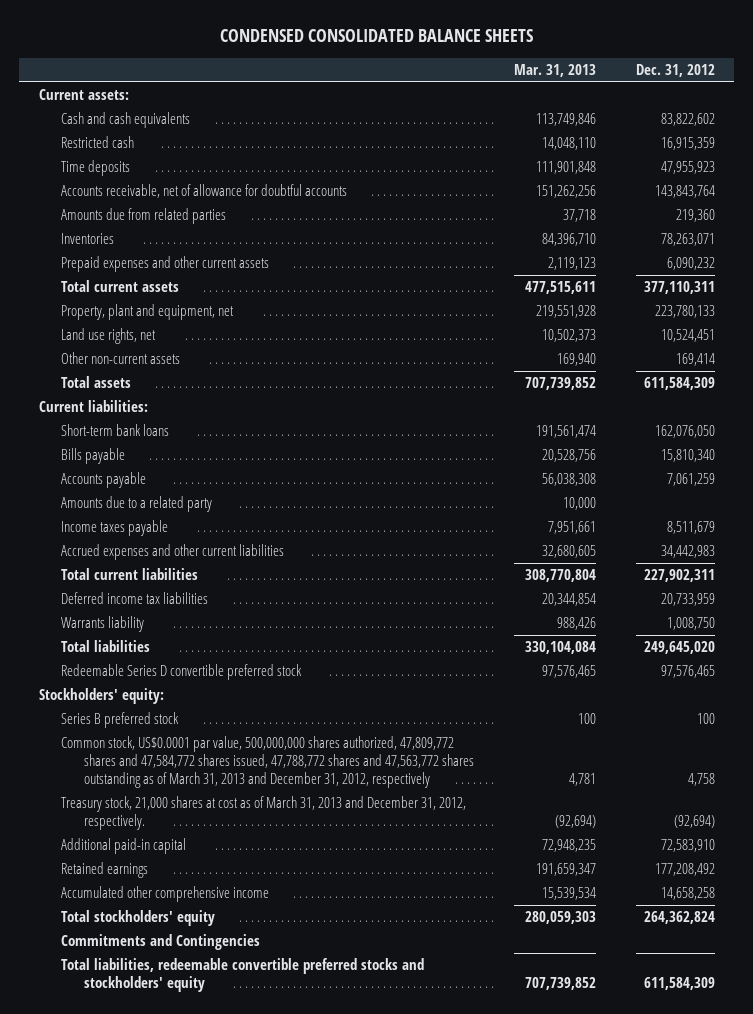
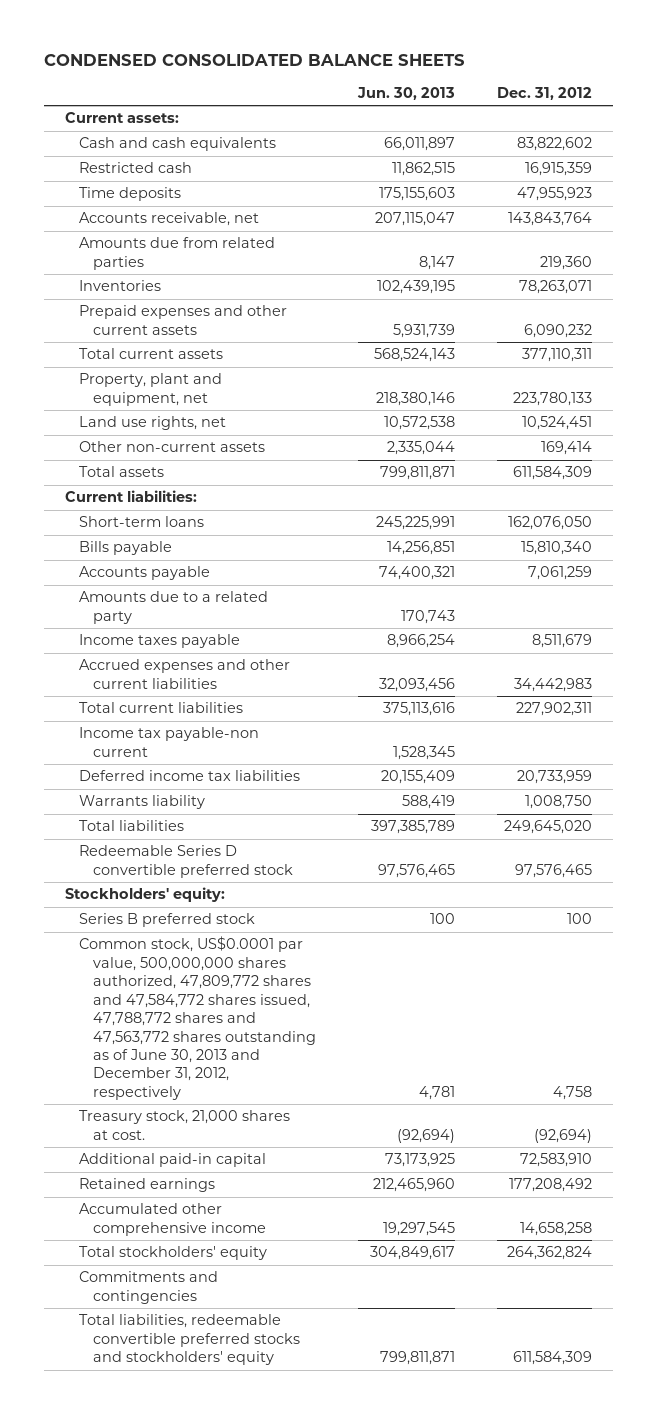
[513,64,596,78] Mar. 31, 2013 -> none
none -> [356,86,455,100] Jun. 30, 2013
[61,184,348,199] Accounts receivable, net of allowance for doubtful accounts -> [78,212,259,227] Accounts receivable, net
[61,424,170,437] Short-term bank loans -> [78,516,204,528] Short-term loans
none -> [78,727,259,757] Income tax payable-non current
[61,736,475,789] Common stock, US$0.0001 par value, 500,000,000 shares authorized, 47,809,772 shares and 47,584,772 shares issued, 47,788,772 shares and 47,563,772 shares outstanding as of March 31, 2013 and December 31, 2012, respectively -> [78,936,316,1100] Common stock, US$0.0001 par value, 500,000,000 shares authorized, 47,809,772 shares and 47,584,772 shares issued, 47,788,772 shares and 47,563,772 shares outstanding as of June 30, 2013 and December 31, 2012, respectively
[61,796,467,831] Treasury stock, 21,000 shares at cost as of March 31, 2013 and December 31, 2012, respectively. -> [78,1110,290,1140] Treasury stock, 21,000 shares at cost.
[61,934,261,951] Commitments and Contingencies -> [78,1271,218,1304] Commitments and contingencies

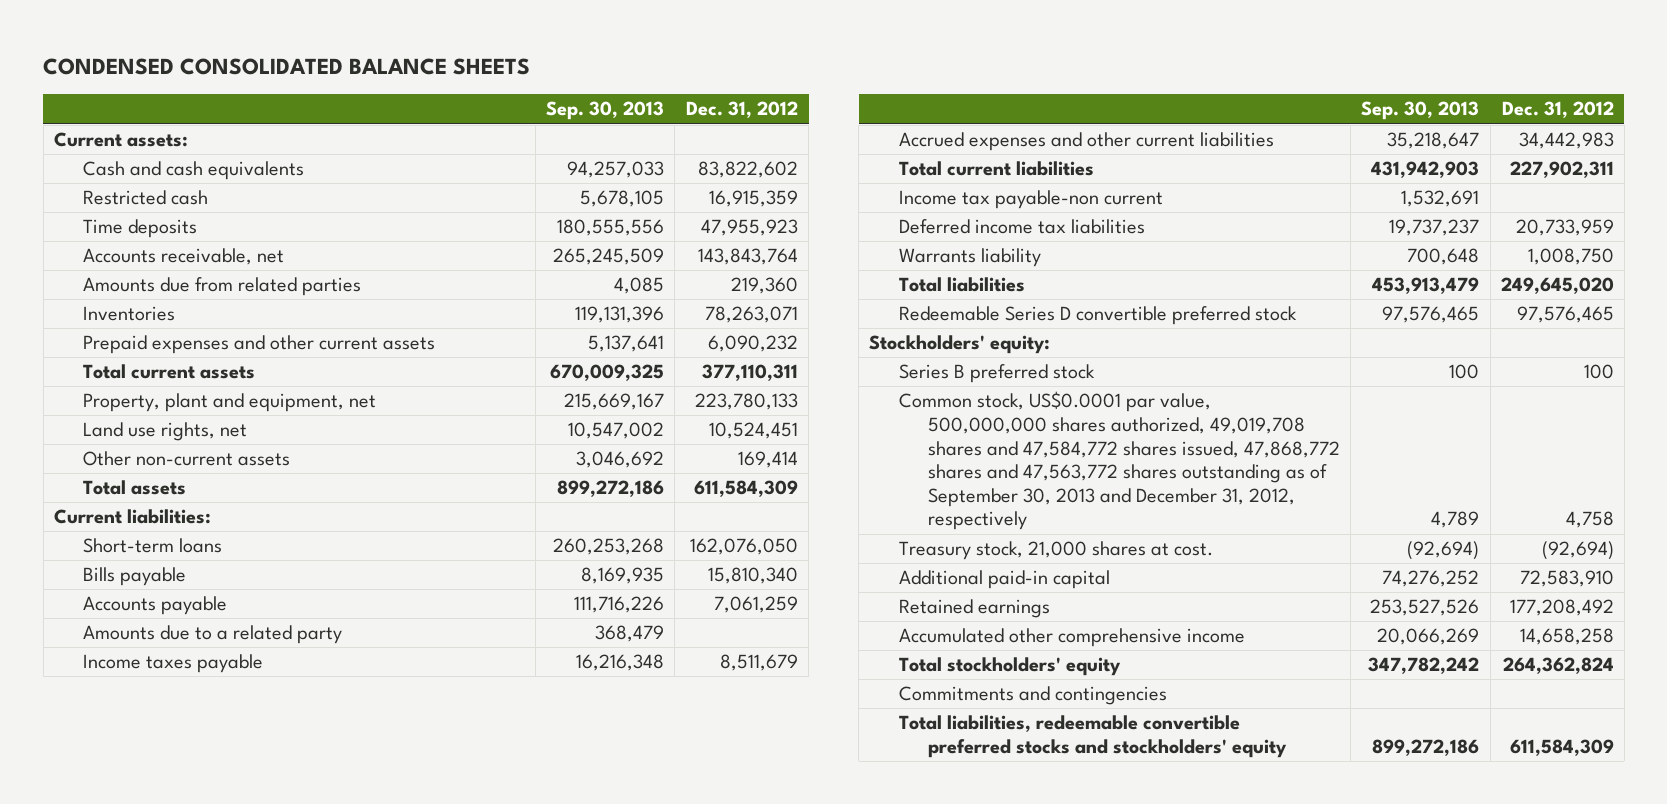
[356,86,455,100] Jun. 30, 2013 -> none
none -> [545,101,664,121] Sep. 30, 2013
[78,936,316,1100] Common stock, US$0.0001 par value, 500,000,000 shares authorized, 47,809,772 shares and 47,584,772 shares issued, 47,788,772 shares and 47,563,772 shares outstanding as of June 30, 2013 and December 31, 2012, respectively -> [898,391,1341,531] Common stock, US$0.0001 par value, 500,000,000 shares authorized, 49,019,708 shares and 47,584,772 shares issued, 47,868,772 shares and 47,563,772 shares outstanding as of September 30, 2013 and December 31, 2012, respectively

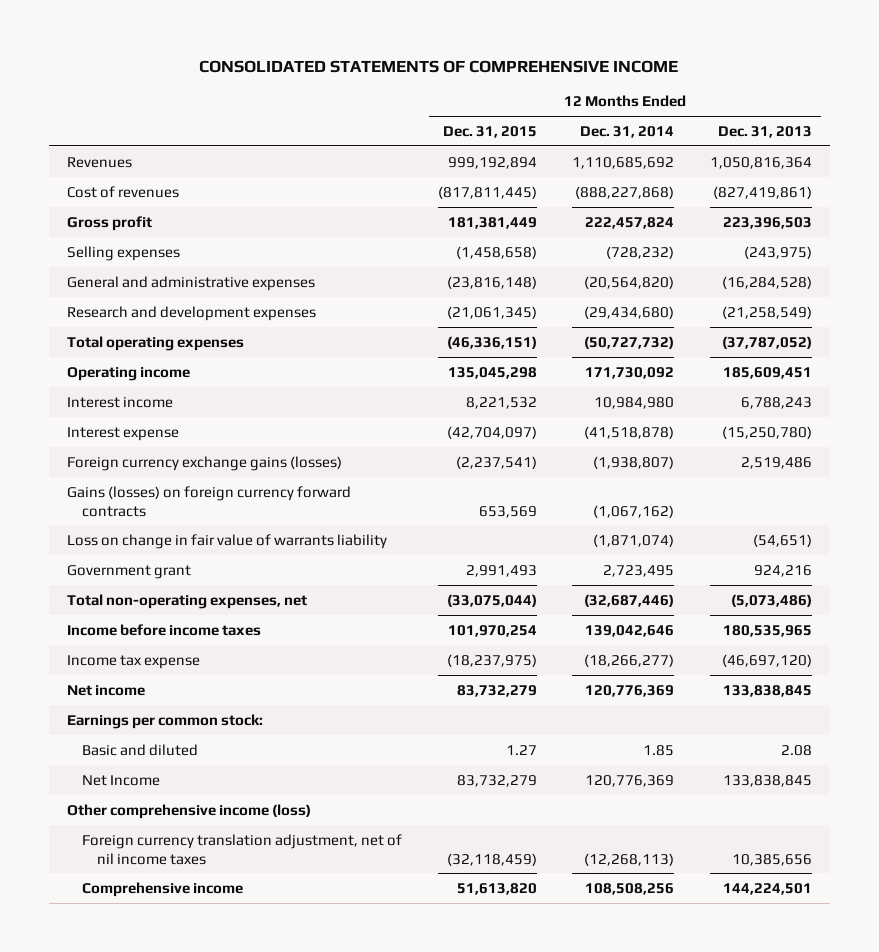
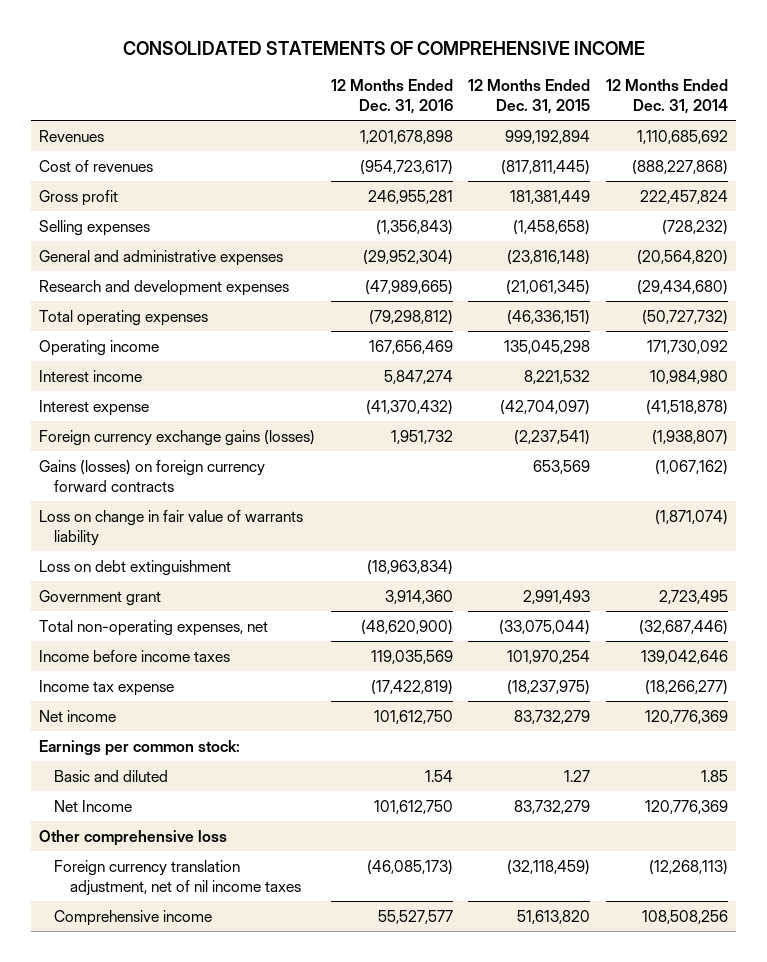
[717,125,812,138] Dec. 31, 2013 -> none
none -> [330,79,453,115] 12 Months Ended Dec. 31, 2016
none -> [38,559,231,576] Loss on debt extinguishment
[66,803,311,819] Other comprehensive income (loss) -> [38,829,227,846] Other comprehensive loss

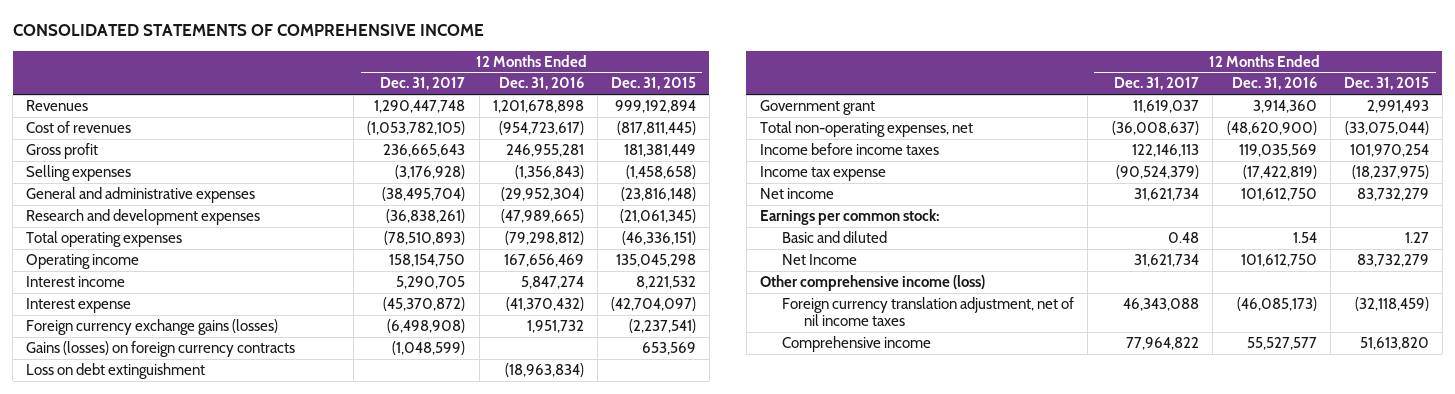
[606,79,729,115] 12 Months Ended Dec. 31, 2014 -> none
none -> [380,77,466,91] Dec. 31, 2017
[38,509,303,546] Loss on change in fair value of warrants liability -> none
[38,459,265,492] Gains (losses) on foreign currency forward contracts -> [26,341,296,358] Gains (losses) on foreign currency contracts
[38,829,227,846] Other comprehensive loss -> [759,275,985,292] Other comprehensive income (loss)

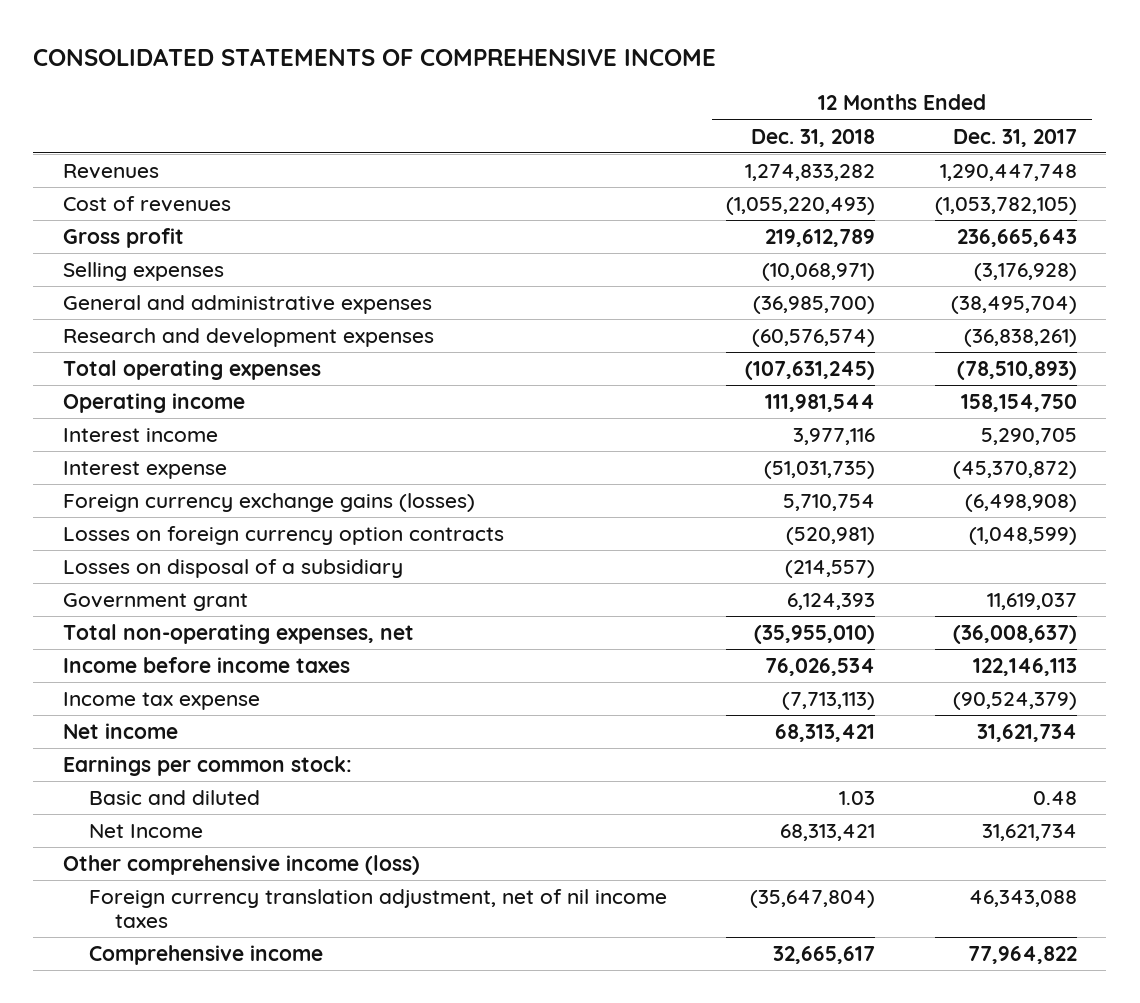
[498,77,584,91] Dec. 31, 2016 -> none
[610,77,696,91] Dec. 31, 2015 -> none
none -> [751,128,876,147] Dec. 31, 2018
[26,363,206,380] Loss on debt extinguishment -> none
[26,341,296,358] Gains (losses) on foreign currency contracts -> [62,525,504,545] Losses on foreign currency option contracts
none -> [62,558,403,578] Losses on disposal of a subsidiary

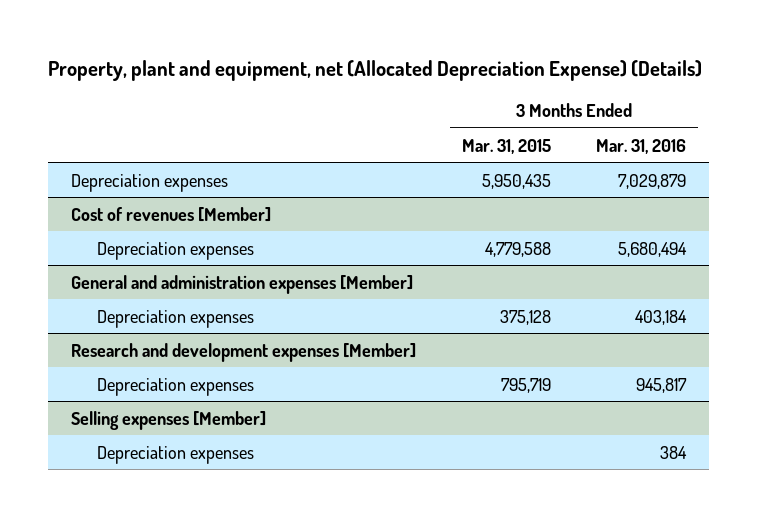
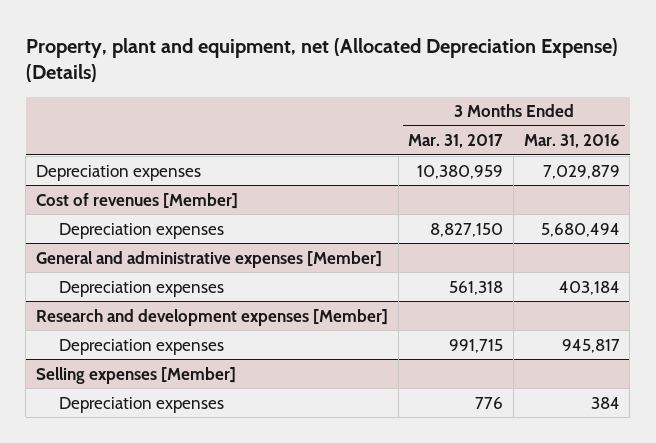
[461,138,551,154] Mar. 31, 2015 -> none
none -> [408,134,504,149] Mar. 31, 2017
[70,274,413,294] General and administration expenses [Member] -> [36,250,383,268] General and administrative expenses [Member]

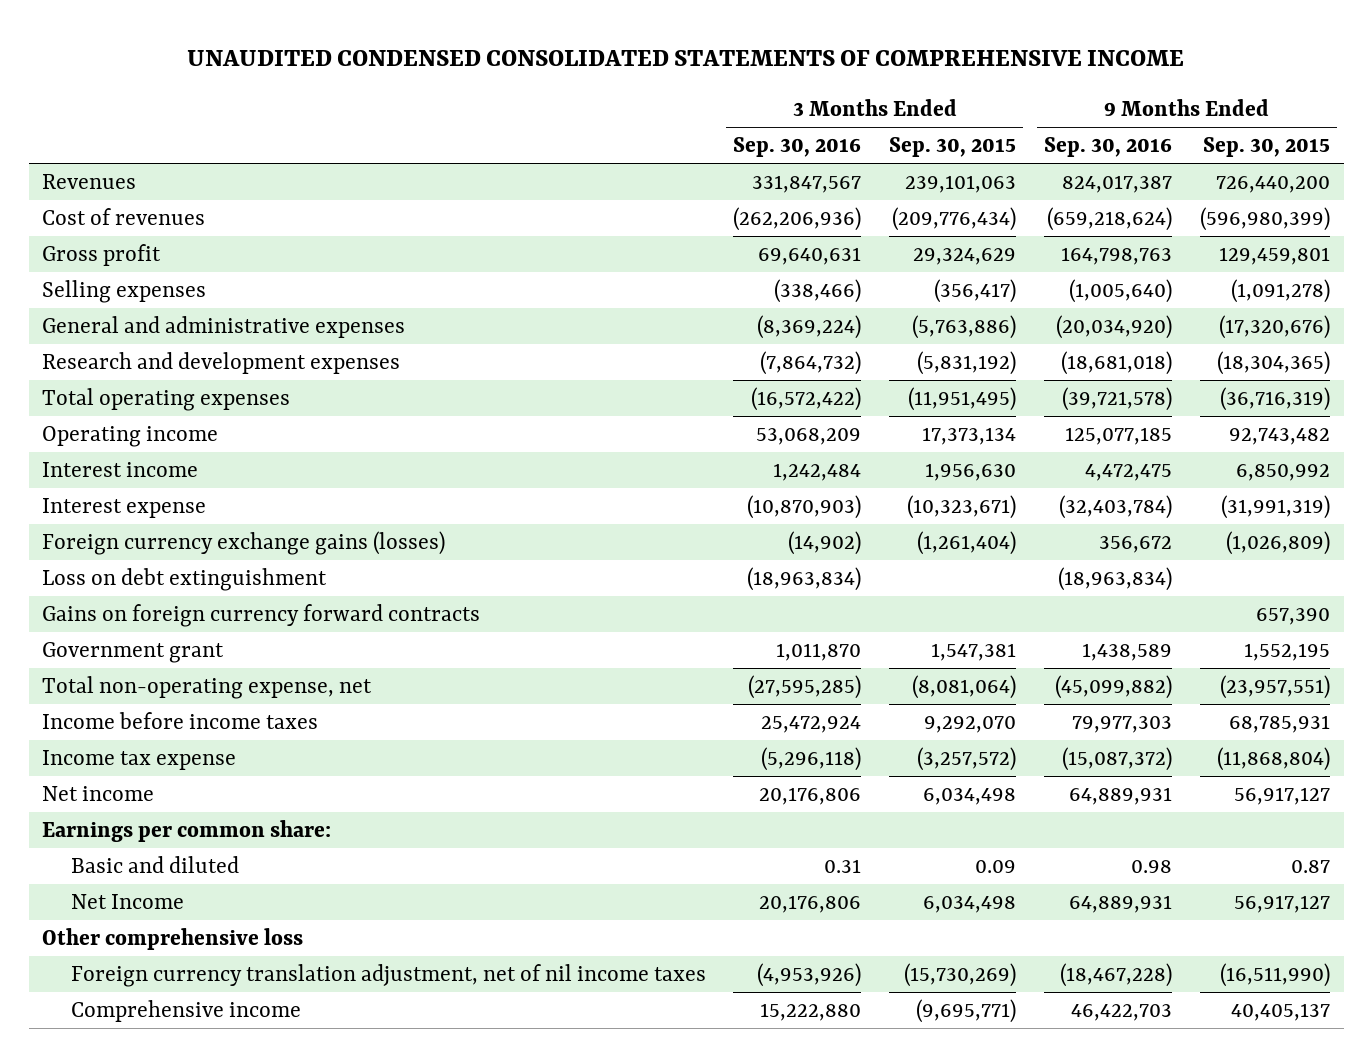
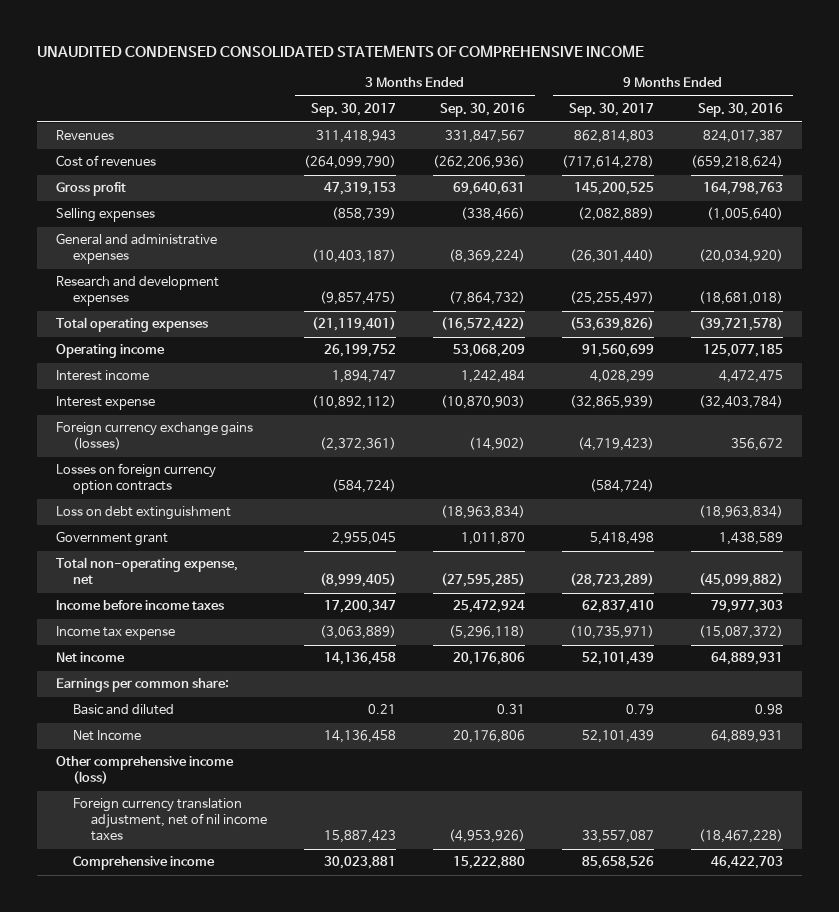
[889,137,1017,158] Sep. 30, 2015 -> none
[1202,137,1330,158] Sep. 30, 2015 -> none
none -> [311,103,397,118] Sep. 30, 2017
none -> [569,103,655,118] Sep. 30, 2017
none -> [55,463,216,495] Losses on foreign currency option contracts
[42,604,481,628] Gains on foreign currency forward contracts -> none
[42,928,304,951] Other comprehensive loss -> [55,756,234,785] Other comprehensive income (loss)

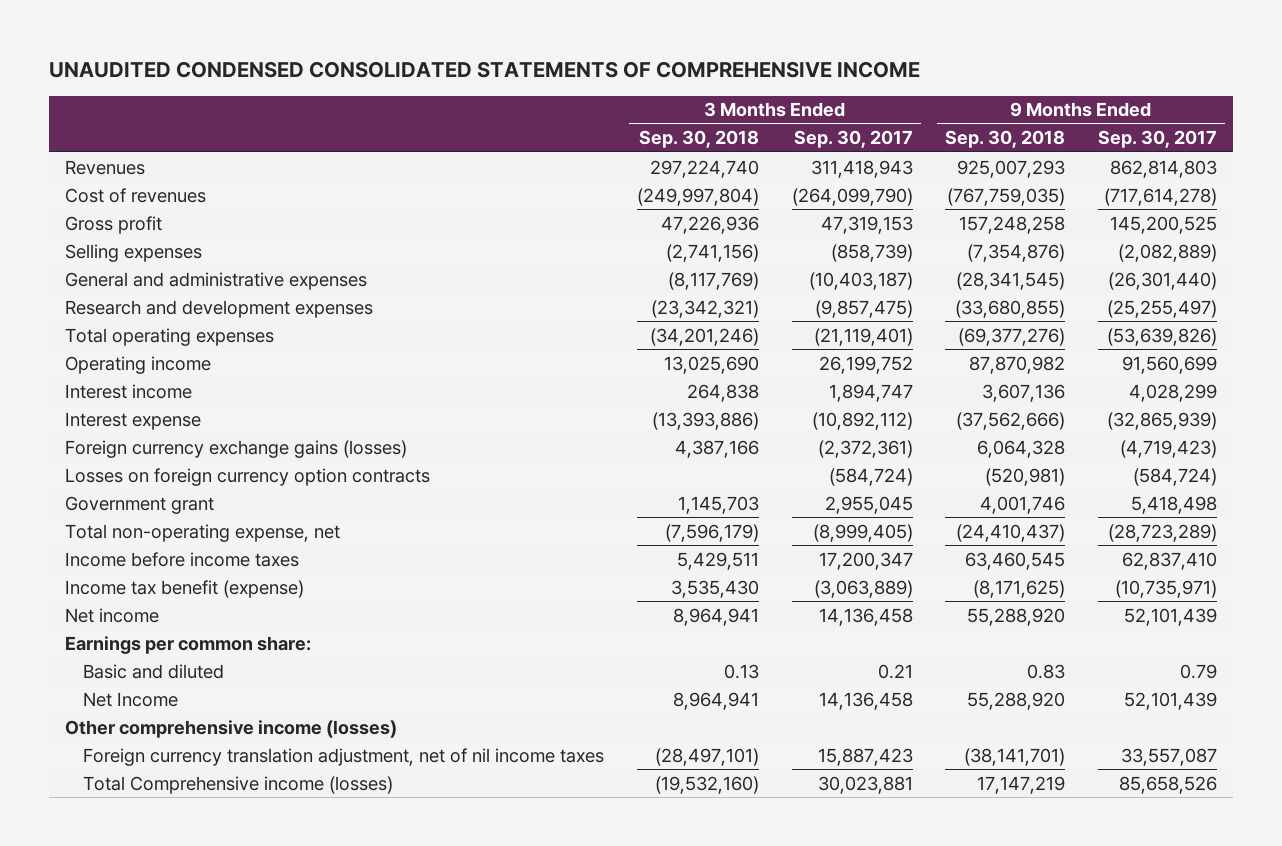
[440,103,526,118] Sep. 30, 2016 -> none
[698,103,784,118] Sep. 30, 2016 -> none
none -> [638,130,759,149] Sep. 30, 2018
none -> [945,130,1066,149] Sep. 30, 2018
[55,506,231,521] Loss on debt extinguishment -> none
[55,626,175,641] Income tax expense -> [65,579,305,598] Income tax benefit (expense)
[55,756,234,785] Other comprehensive income (loss) -> [65,719,398,738] Other comprehensive income (losses)
[73,856,216,871] Comprehensive income -> [83,775,394,794] Total Comprehensive income (losses)

